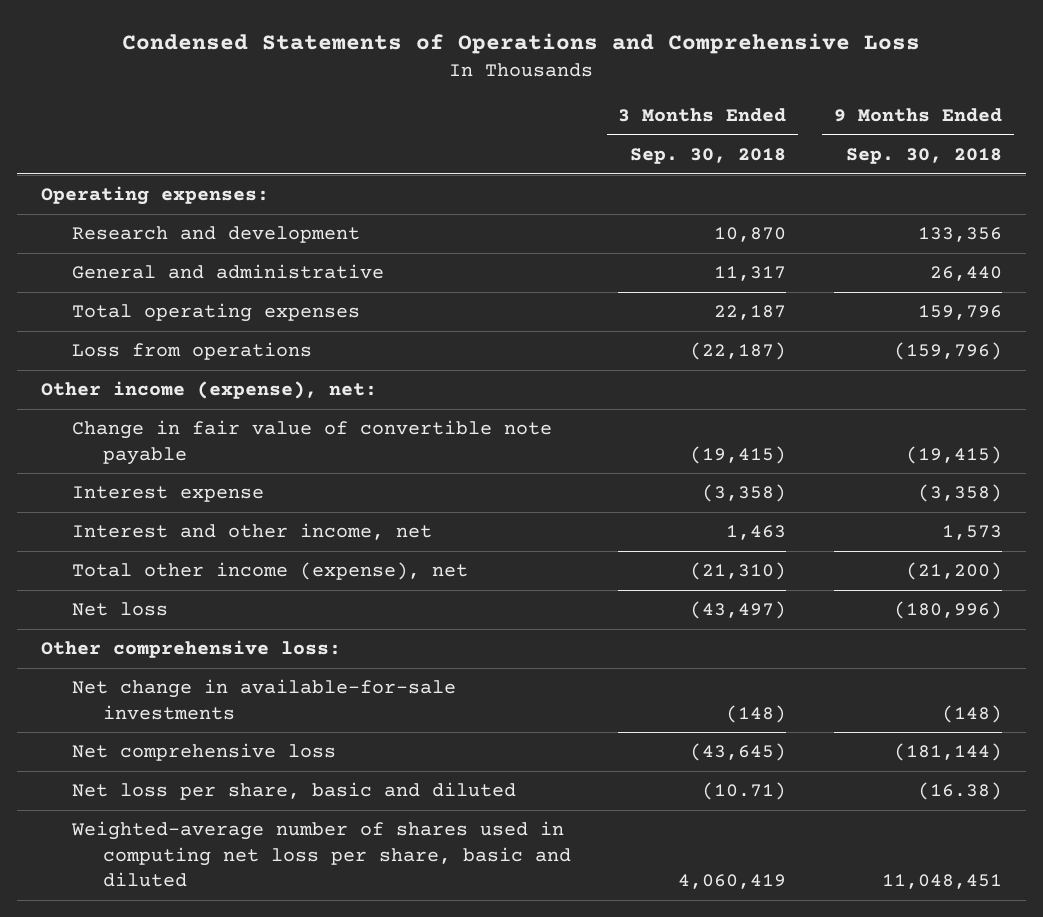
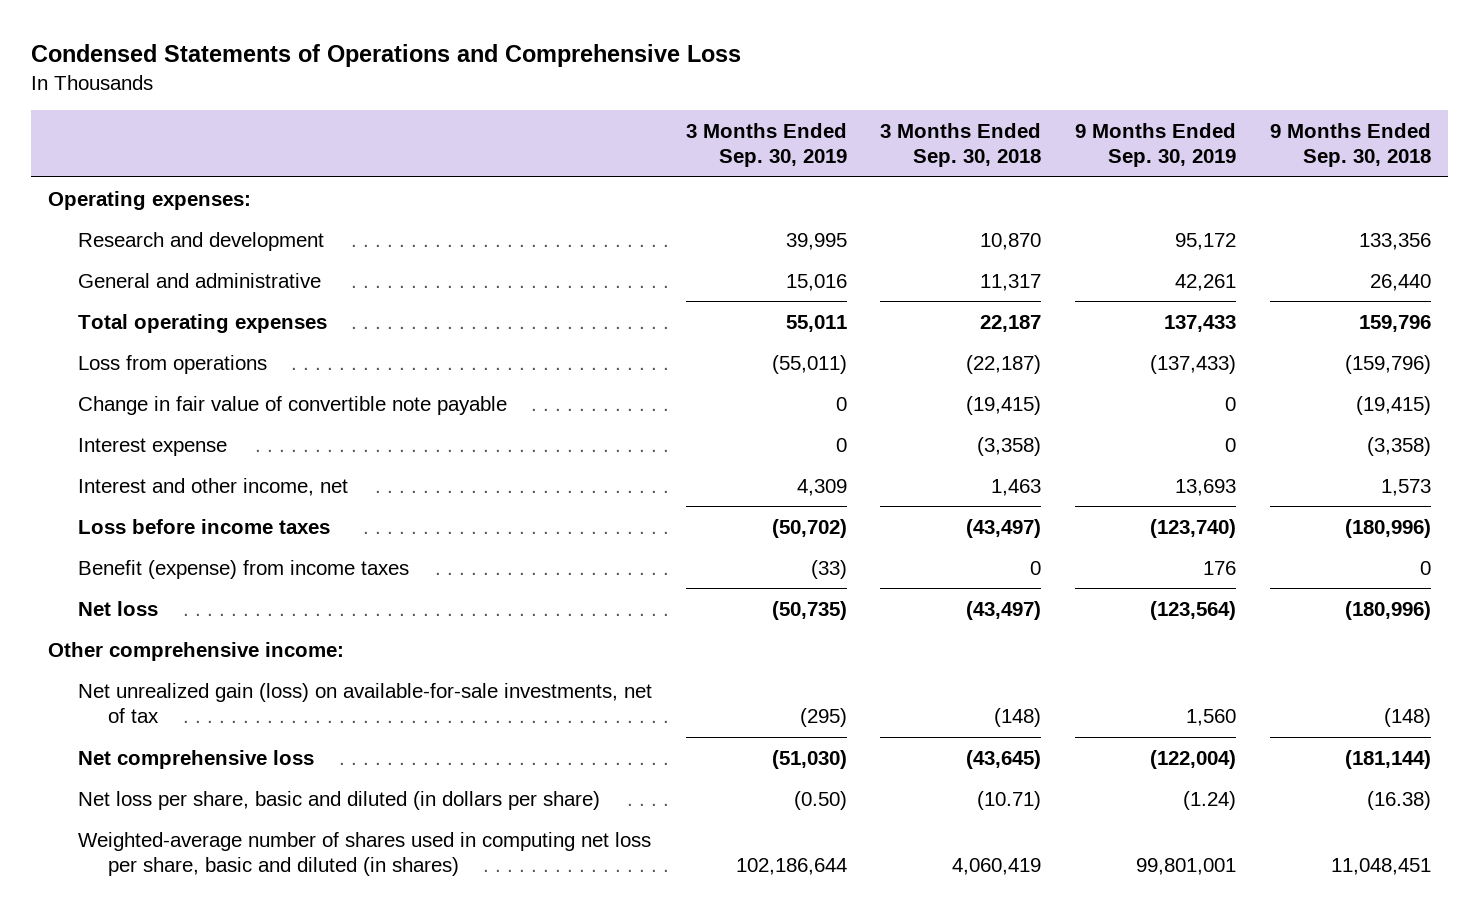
none -> [685,122,847,168] 3 Months Ended Sep. 30, 2019
none -> [1075,122,1237,168] 9 Months Ended Sep. 30, 2019
[41,381,378,400] Other income (expense), net: -> none
[72,562,469,581] Total other income (expense), net -> none
none -> [77,518,330,534] Loss before income taxes
none -> [77,559,409,579] Benefit (expense) from income taxes
[41,640,342,659] Other comprehensive loss: -> [47,641,344,661] Other comprehensive income:
[72,679,457,720] Net change in available-for-sale investments -> [77,682,652,724] Net unrealized gain (loss) on available-for-sale investments, net of tax
[72,782,517,801] Net loss per share, basic and diluted -> [77,790,600,810] Net loss per share, basic and diluted (in dollars per share)
[71,821,572,888] Weighted-average number of shares used in computing net loss per share, basic and diluted -> [77,831,651,877] Weighted-average number of shares used in computing net loss per share, basic and diluted (in shares)

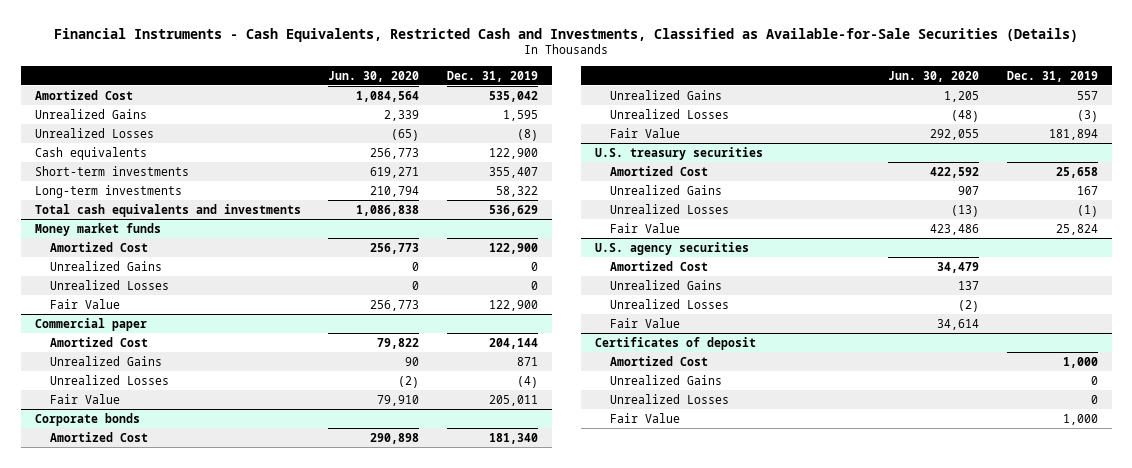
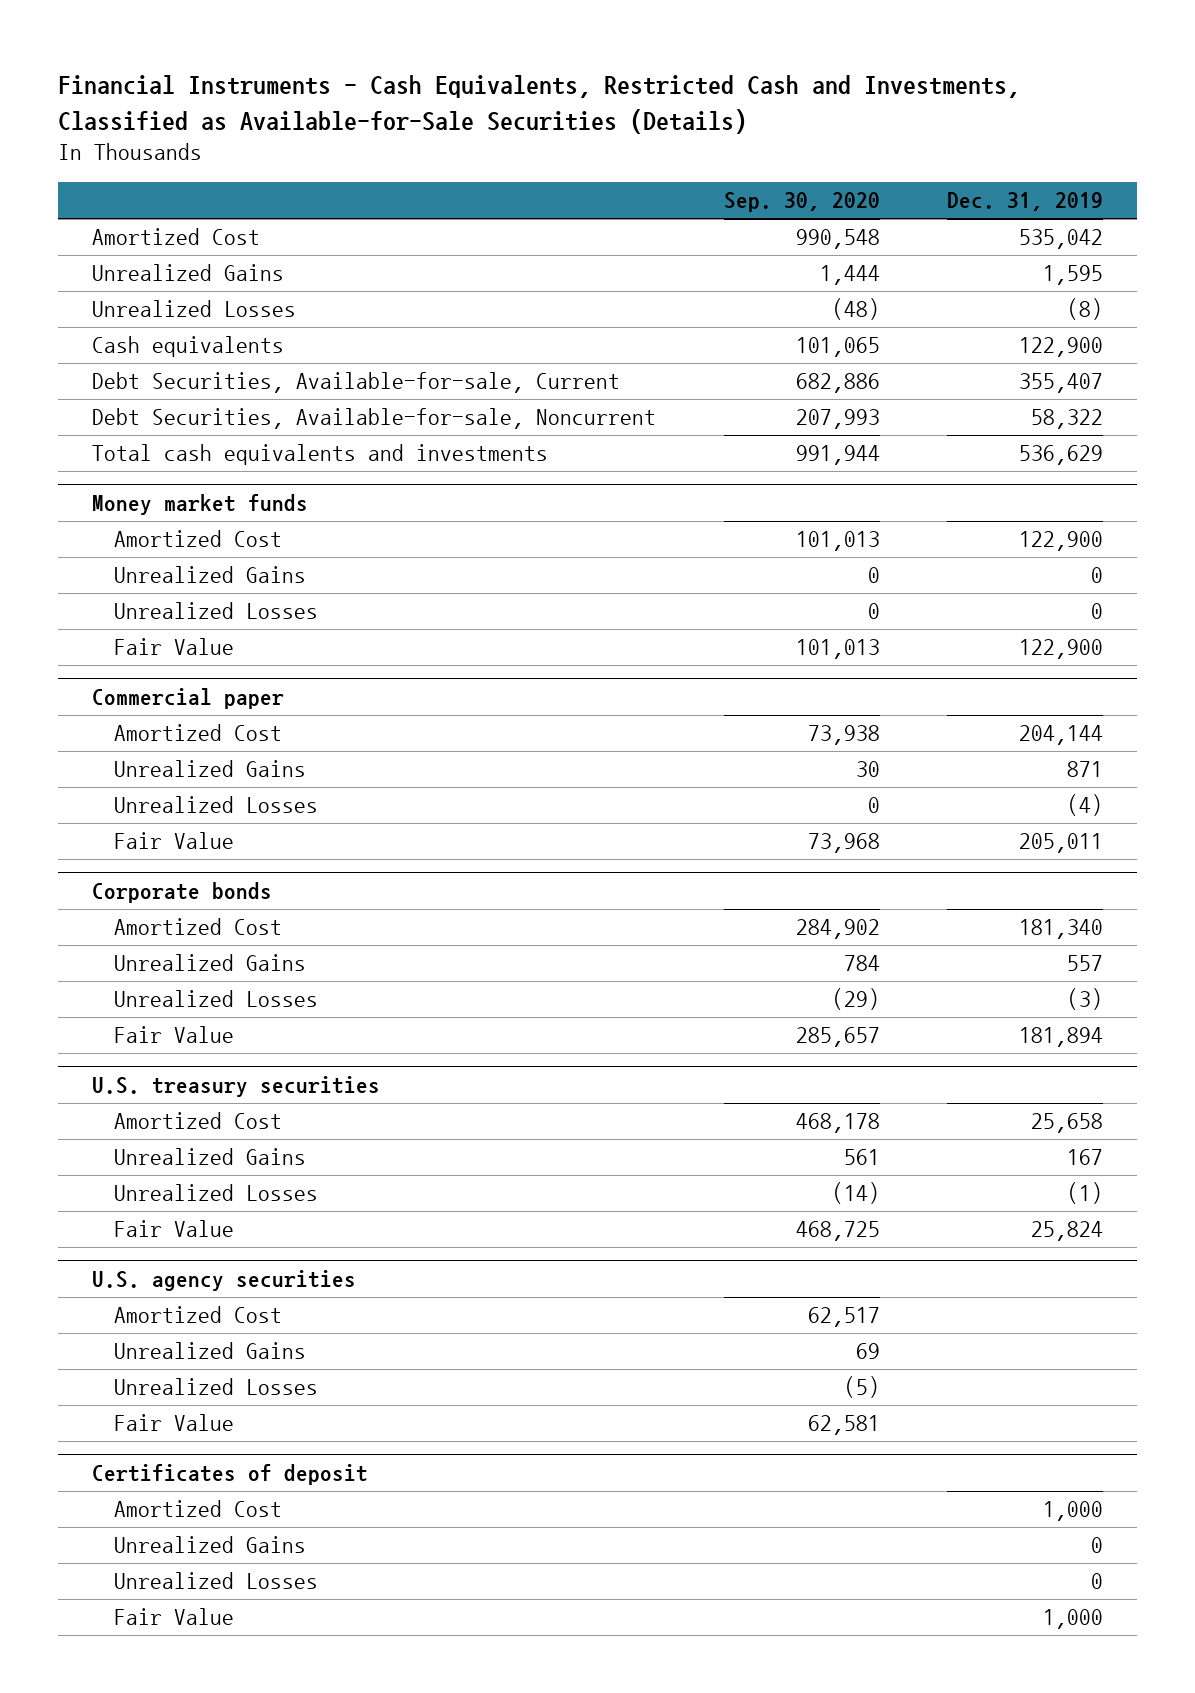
[328,70,420,82] Jun. 30, 2020 -> none
none -> [723,192,880,213] Sep. 30, 2020
[34,165,189,176] Short-term investments -> [92,372,621,394] Debt Securities, Available-for-sale, Current
[34,184,182,198] Long-term investments -> [92,408,657,430] Debt Securities, Available-for-sale, Noncurrent

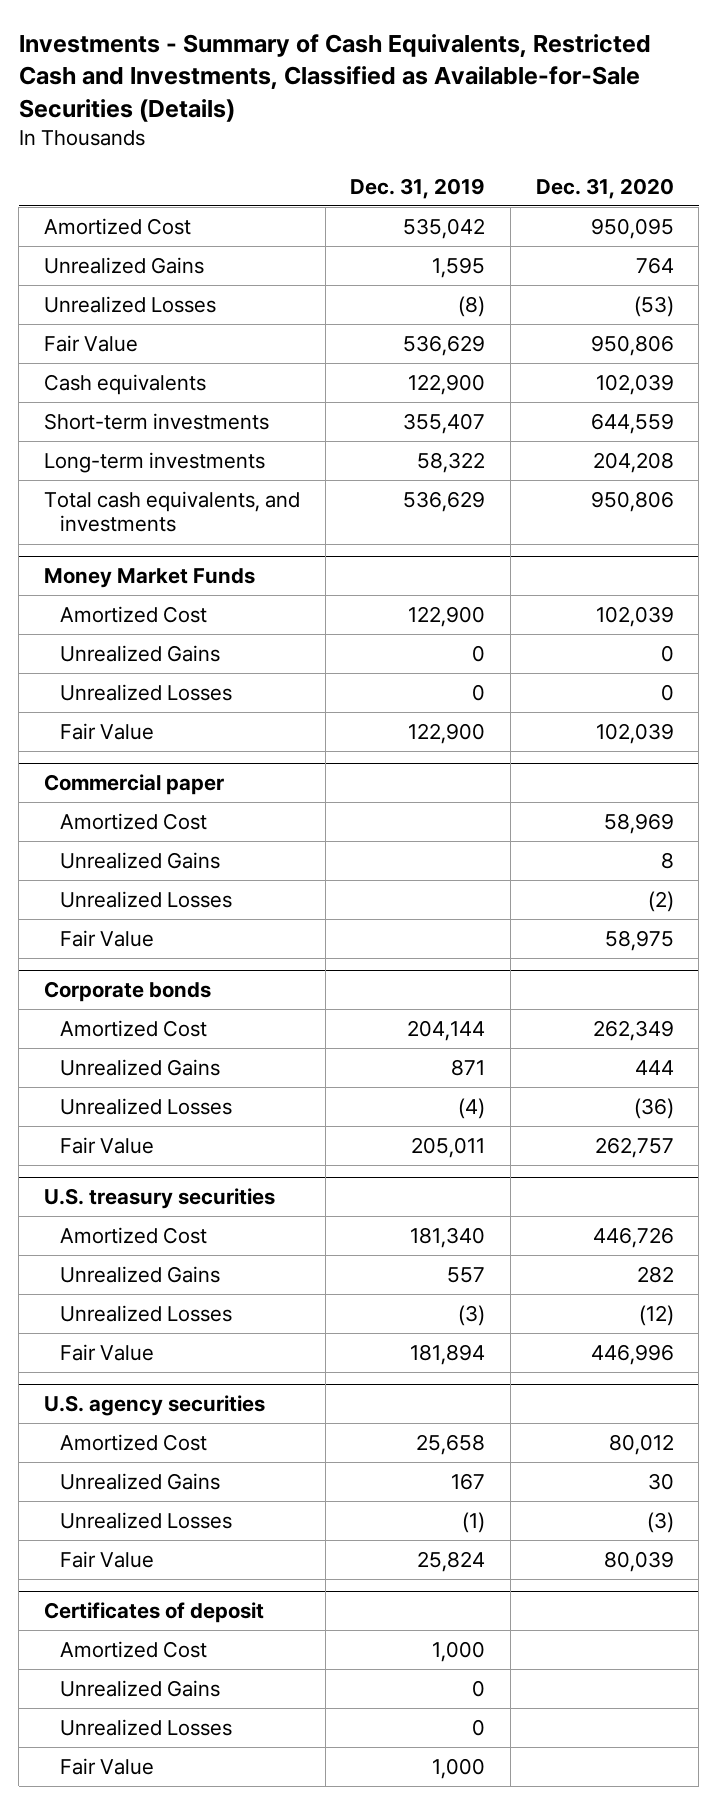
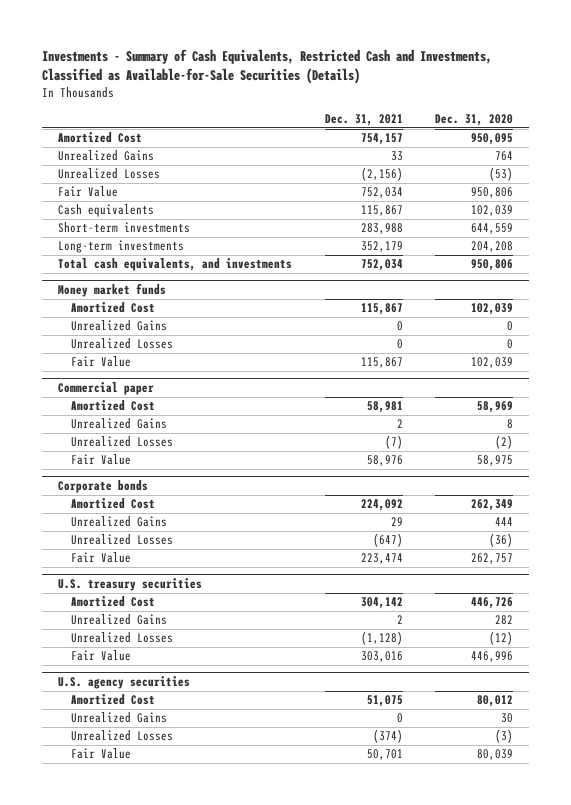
[350,177,486,199] Dec. 31, 2019 -> none
none -> [324,113,403,126] Dec. 31, 2021
[44,568,256,589] Money Market Funds -> [58,282,167,297] Money market funds
[44,1602,265,1624] Certificates of deposit -> none
[59,1641,207,1659] Amortized Cost -> none
[59,1680,220,1698] Unrealized Gains -> none
[59,1719,232,1737] Unrealized Losses -> none
[59,1758,154,1776] Fair Value -> none

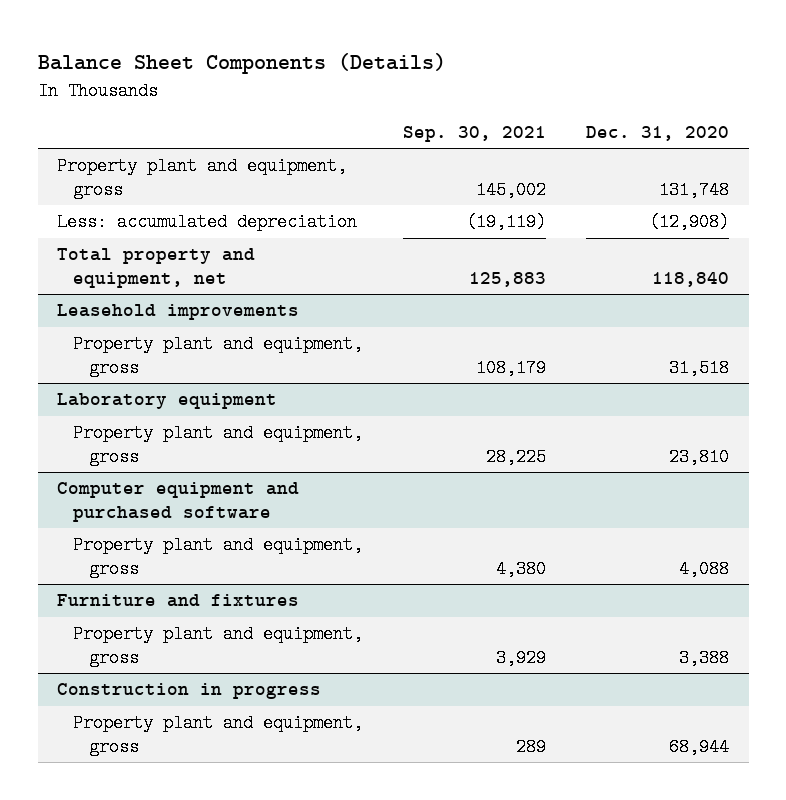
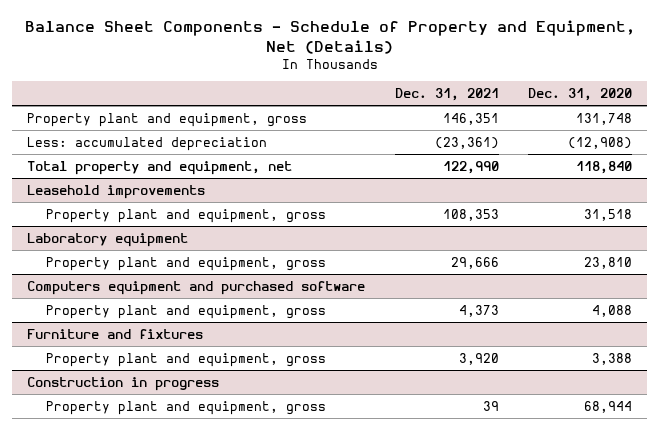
[37,52,446,74] Balance Sheet Components (Details) -> [24,19,635,54] Balance Sheet Components - Schedule of Property and Equipment, Net (Details)
[402,125,546,142] Sep. 30, 2021 -> none
none -> [394,88,499,102] Dec. 31, 2021
[57,482,300,522] Computer equipment and purchased software -> [27,280,366,295] Computers equipment and purchased software

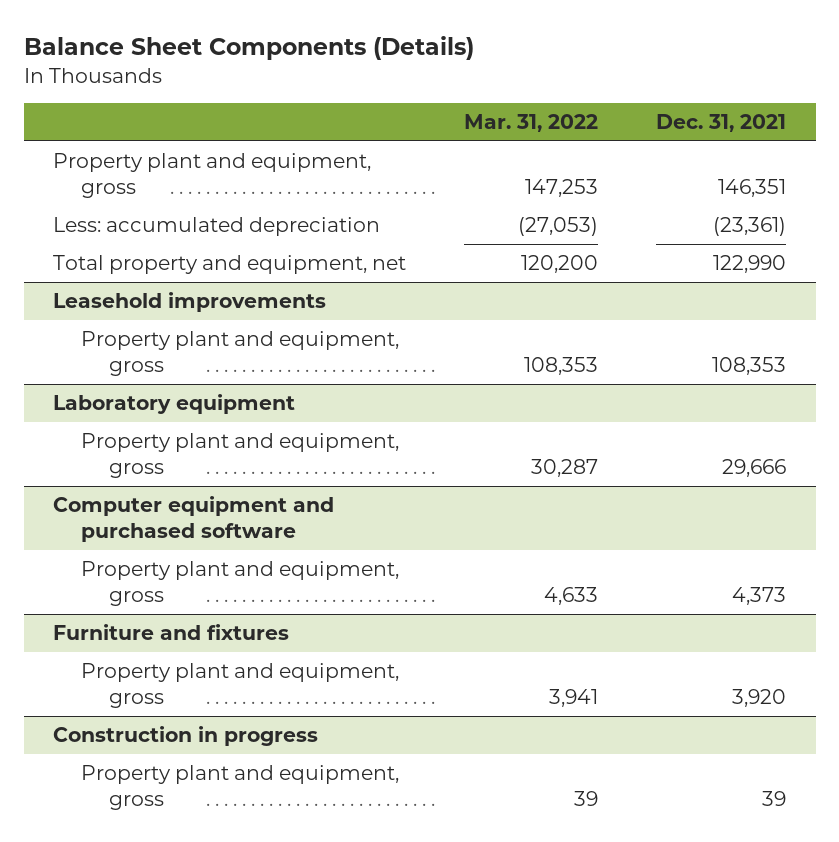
[24,19,635,54] Balance Sheet Components - Schedule of Property and Equipment, Net (Details) -> [23,36,474,61] Balance Sheet Components (Details)
[528,88,633,102] Dec. 31, 2020 -> none
none -> [464,114,599,133] Mar. 31, 2022
[27,280,366,295] Computers equipment and purchased software -> [52,495,334,543] Computer equipment and purchased software

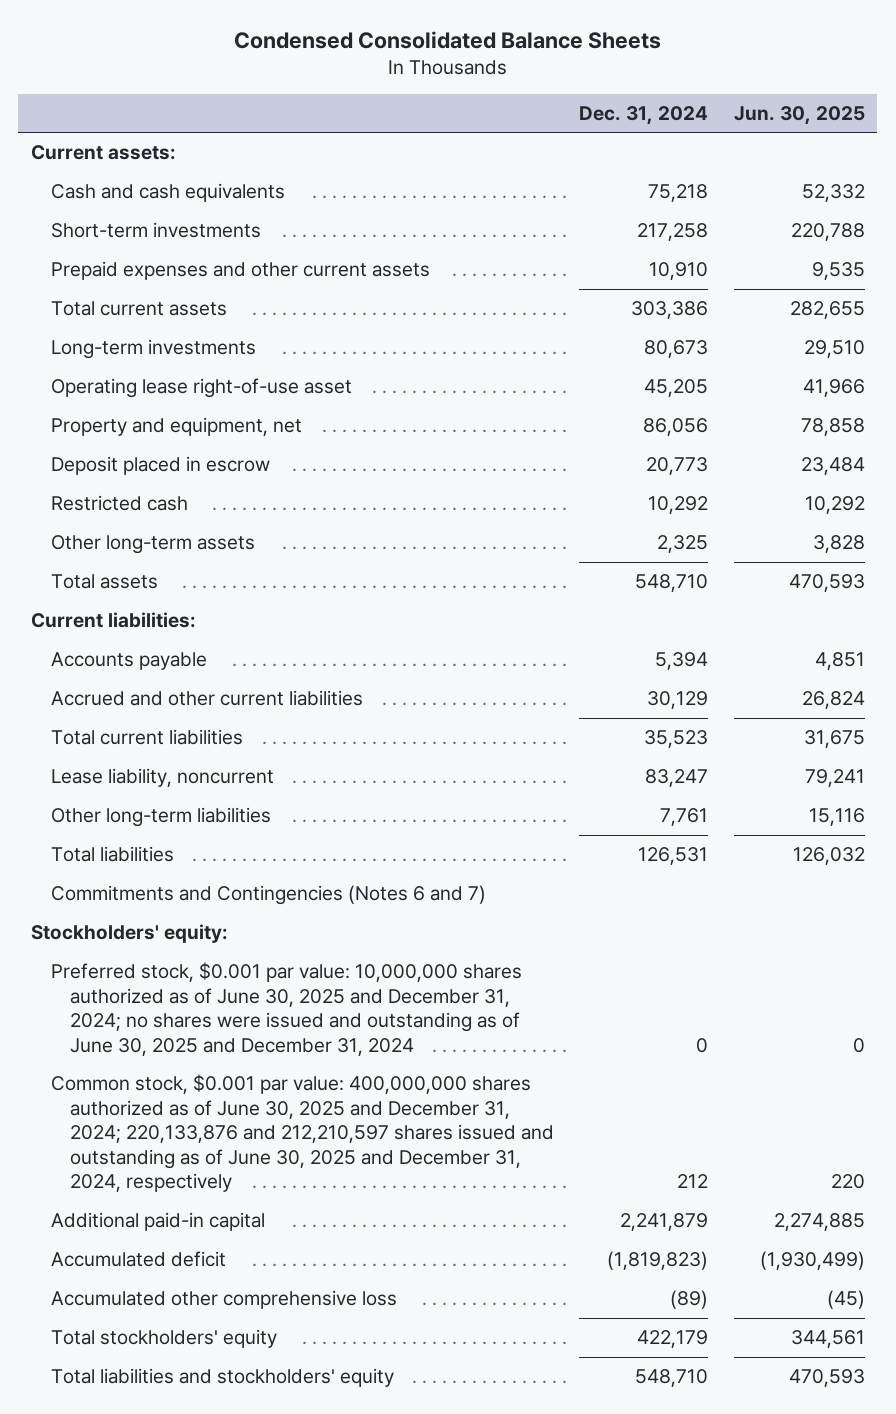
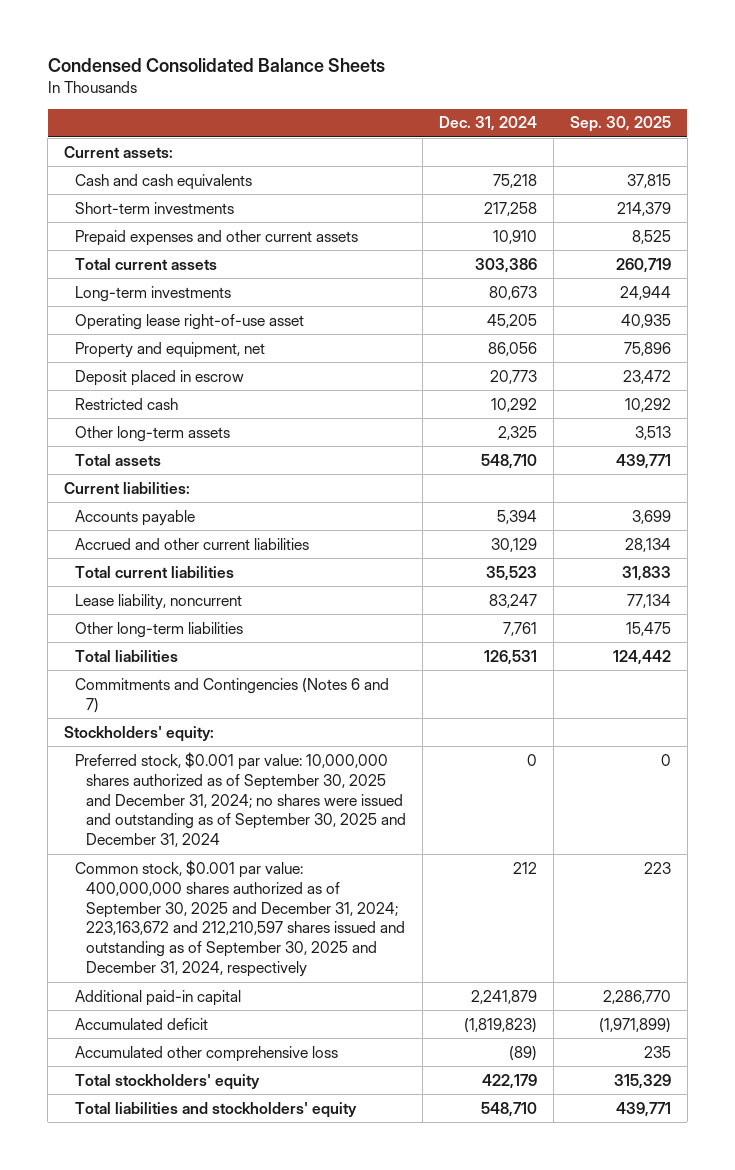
[733,105,865,125] Jun. 30, 2025 -> none
none -> [570,116,672,133] Sep. 30, 2025
[50,962,522,1056] Preferred stock, $0.001 par value: 10,000,000 shares authorized as of June 30, 2025 and December 31, 2024; no shares were issued and outstanding as of June 30, 2025 and December 31, 2024 -> [75,751,407,848] Preferred stock, $0.001 par value: 10,000,000 shares authorized as of September 30, 2025 and December 31, 2024; no shares were issued and outstanding as of September 30, 2025 and December 31, 2024
[50,1074,555,1193] Common stock, $0.001 par value: 400,000,000 shares authorized as of June 30, 2025 and December 31, 2024; 220,133,876 and 212,210,597 shares issued and outstanding as of June 30, 2025 and December 31, 2024, respectively -> [75,859,406,978] Common stock, $0.001 par value: 400,000,000 shares authorized as of September 30, 2025 and December 31, 2024; 223,163,672 and 212,210,597 shares issued and outstanding as of September 30, 2025 and December 31, 2024, respectively

